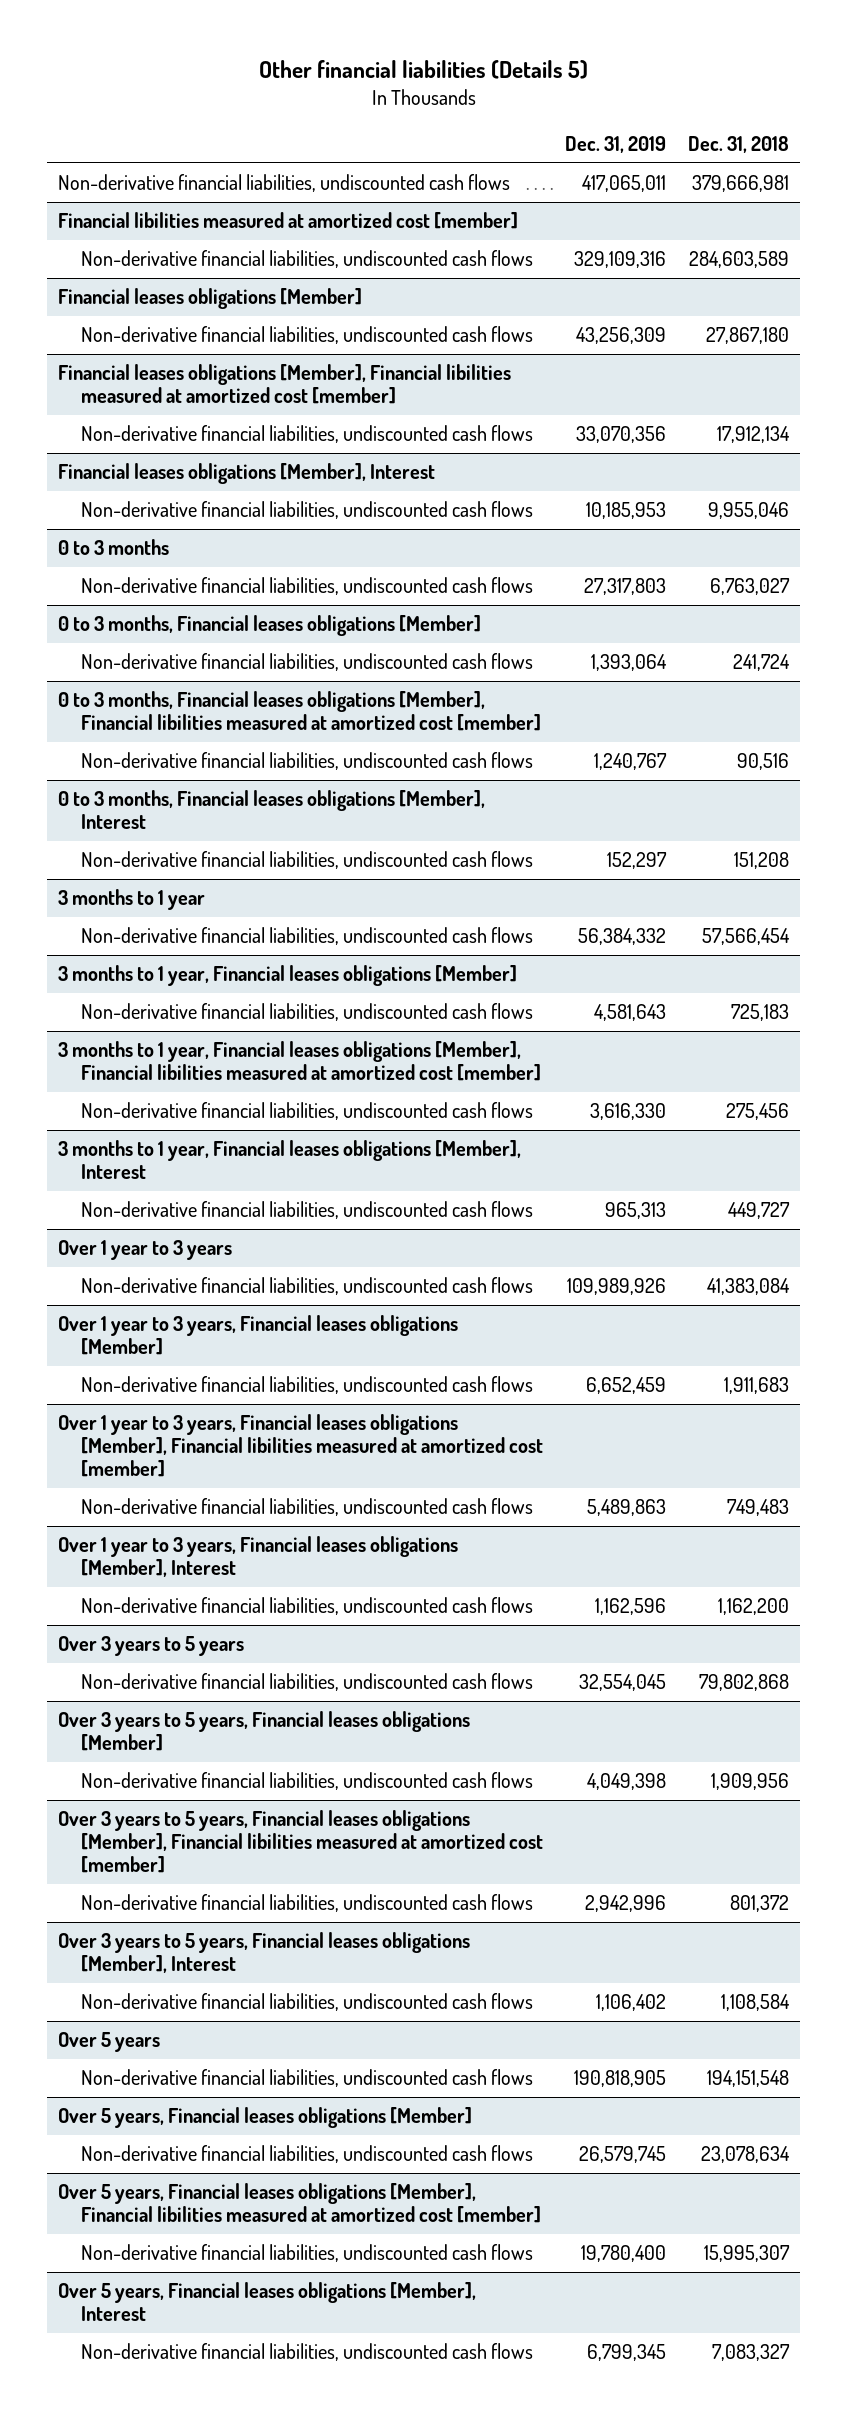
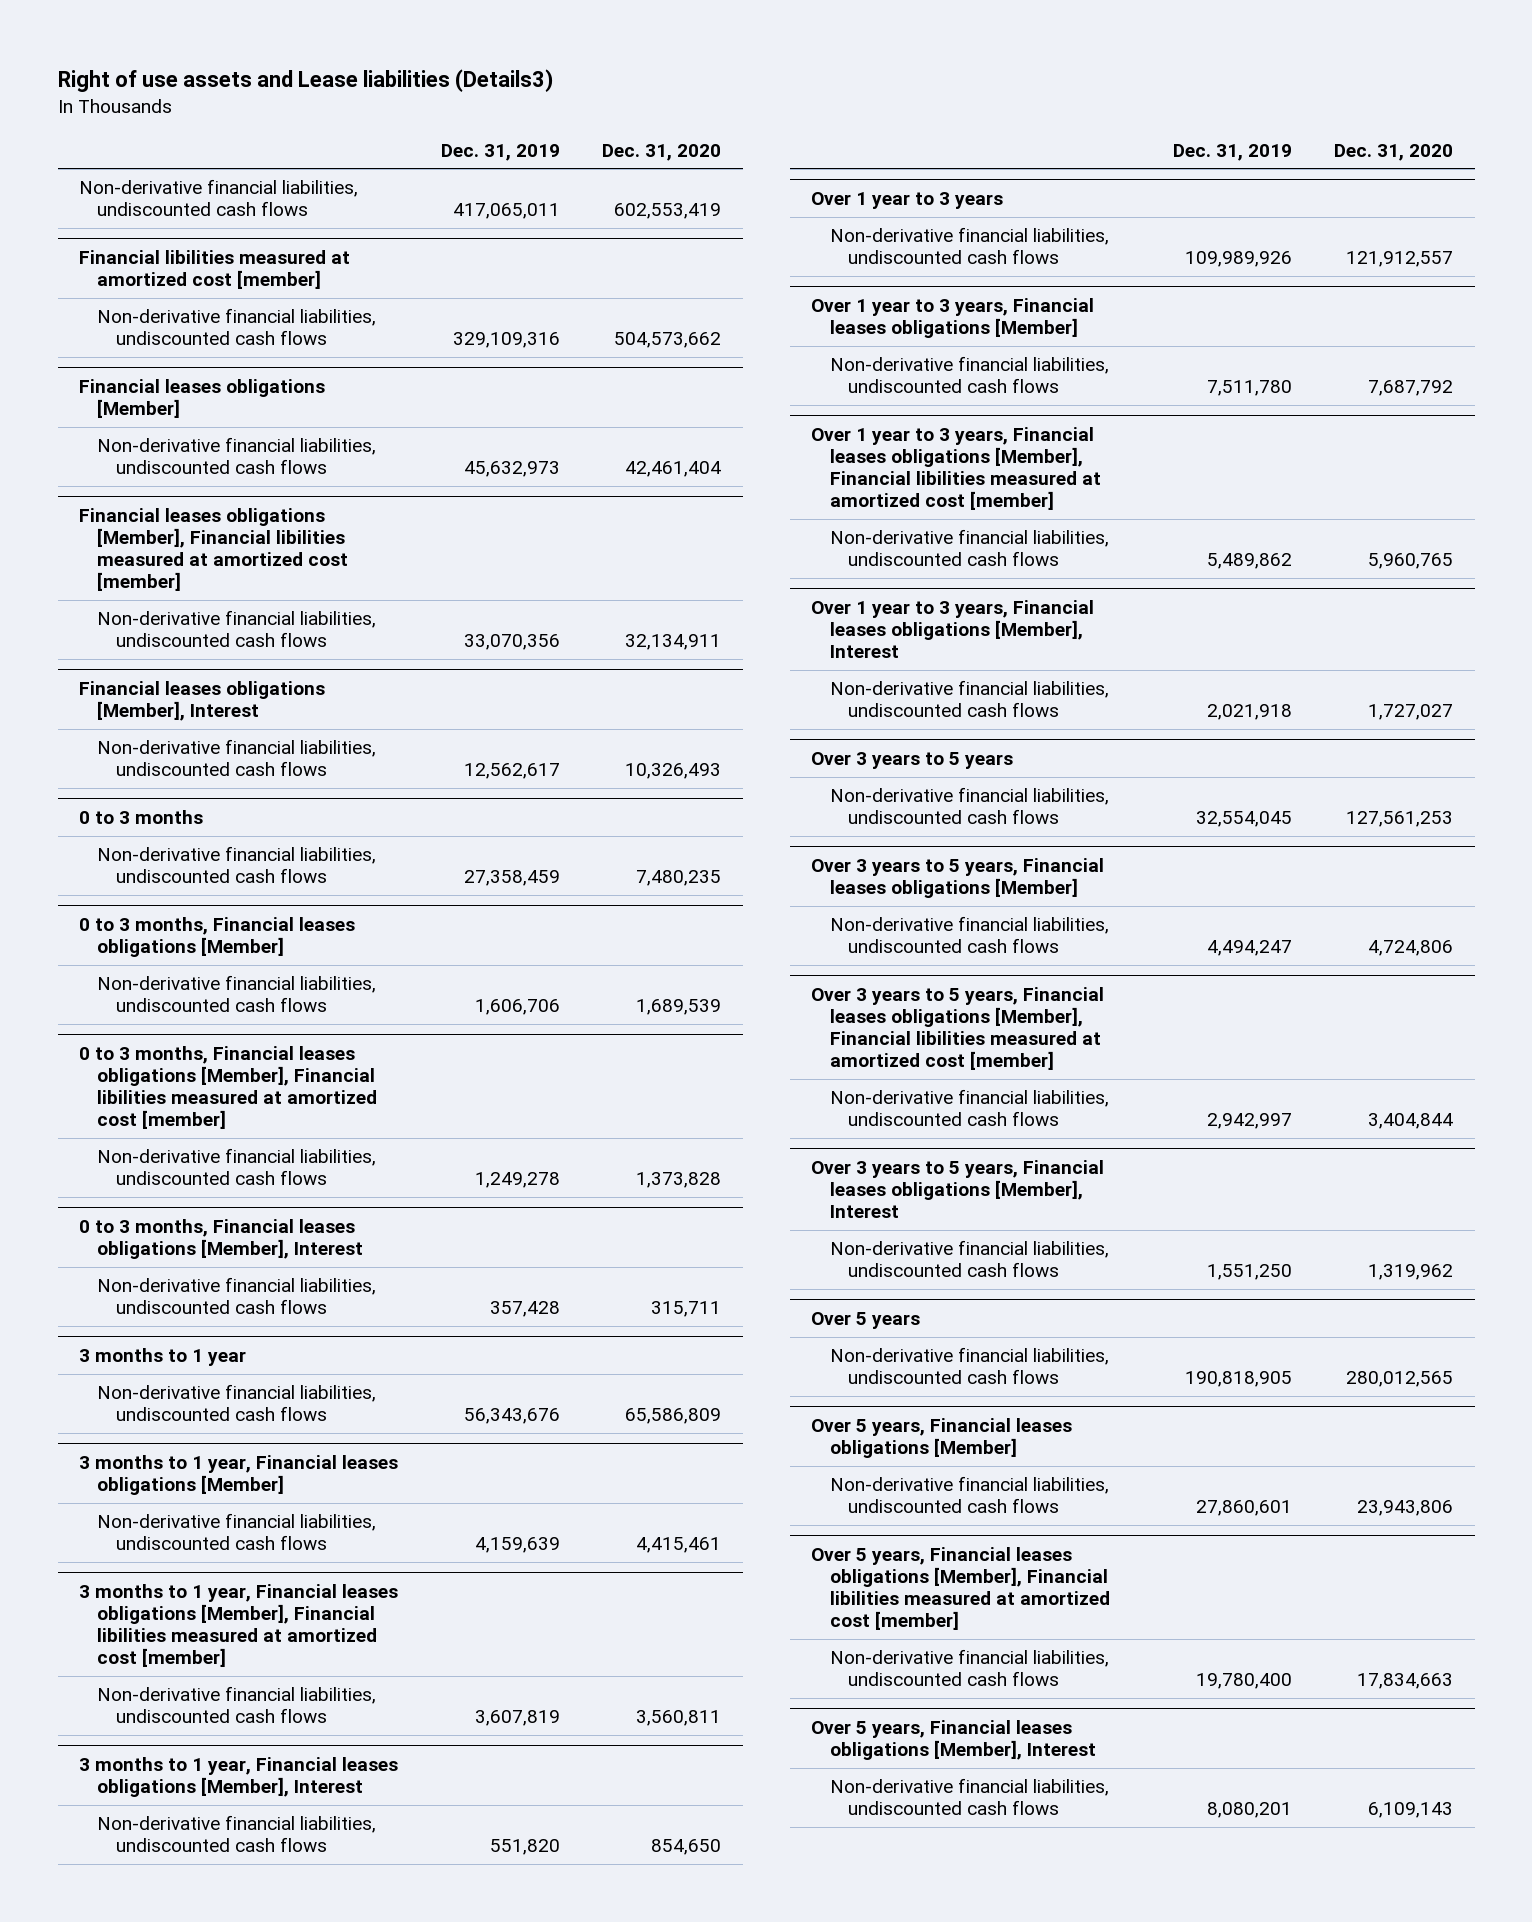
[258,59,588,79] Other financial liabilities (Details 5) -> [57,69,553,93] Right of use assets and Lease liabilities (Details3)
[688,136,790,154] Dec. 31, 2018 -> none
none -> [602,143,722,161] Dec. 31, 2020
[575,327,666,345] 43,256,309 -> [463,461,560,478] 45,632,973
[585,502,666,520] 10,185,953 -> [463,763,560,780] 12,562,617
[583,578,666,596] 27,317,803 -> [463,870,560,887] 27,358,459
[590,654,667,672] 1,393,064 -> [474,999,560,1016] 1,606,706
[593,753,667,771] 1,240,767 -> [474,1172,560,1189] 1,249,278
[606,852,667,870] 152,297 -> [489,1301,560,1318] 357,428
[577,928,666,946] 56,384,332 -> [463,1408,560,1425] 56,343,676
[593,1004,666,1022] 4,581,643 -> [474,1537,560,1554] 4,159,639
[589,1103,666,1121] 3,616,330 -> [474,1710,560,1727] 3,607,819
[604,1202,666,1220] 965,313 -> [489,1839,560,1856] 551,820
[585,1377,666,1395] 6,652,459 -> [1206,380,1292,397] 7,511,780
[586,1499,666,1517] 5,489,863 -> [1206,553,1292,570] 5,489,862
[594,1598,666,1616] 1,162,596 -> [1206,704,1292,721] 2,021,918
[586,1773,666,1791] 4,049,398 -> [1206,940,1292,957] 4,494,247
[584,1895,666,1913] 2,942,996 -> [1206,1113,1292,1130] 2,942,997
[595,1994,666,2012] 1,106,402 -> [1206,1264,1292,1281] 1,551,250
[578,2146,666,2164] 26,579,745 -> [1195,1500,1292,1517] 27,860,601
[586,2344,666,2362] 6,799,345 -> [1206,1802,1292,1819] 8,080,201

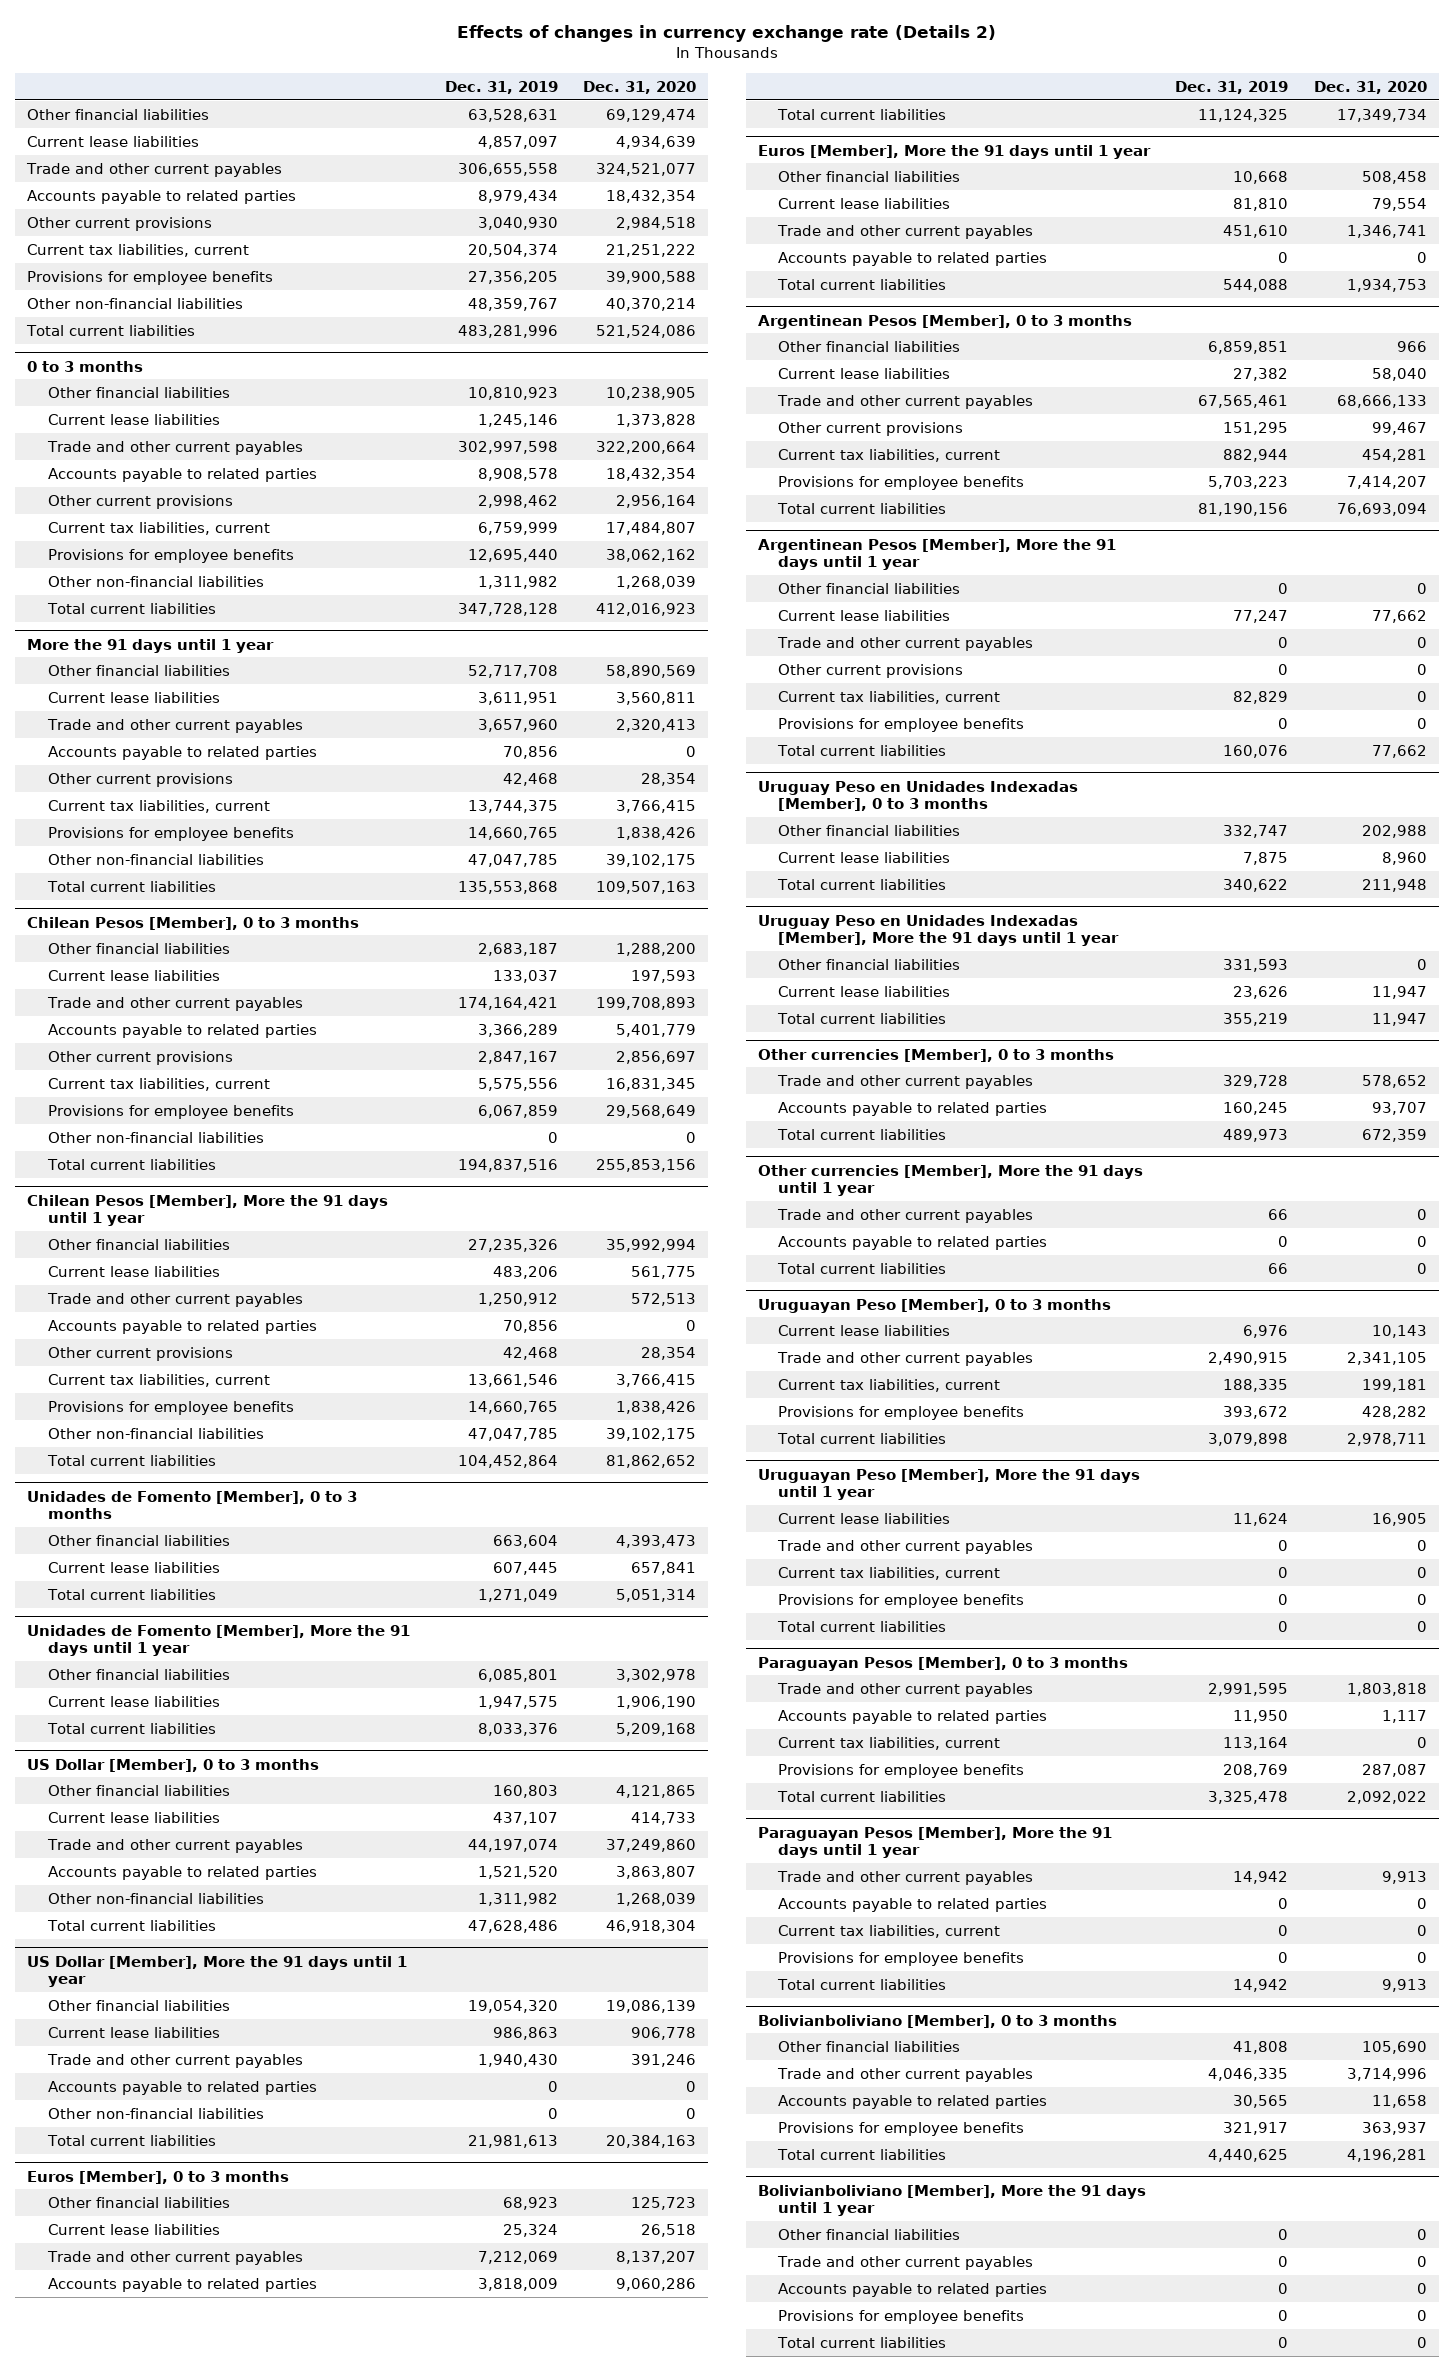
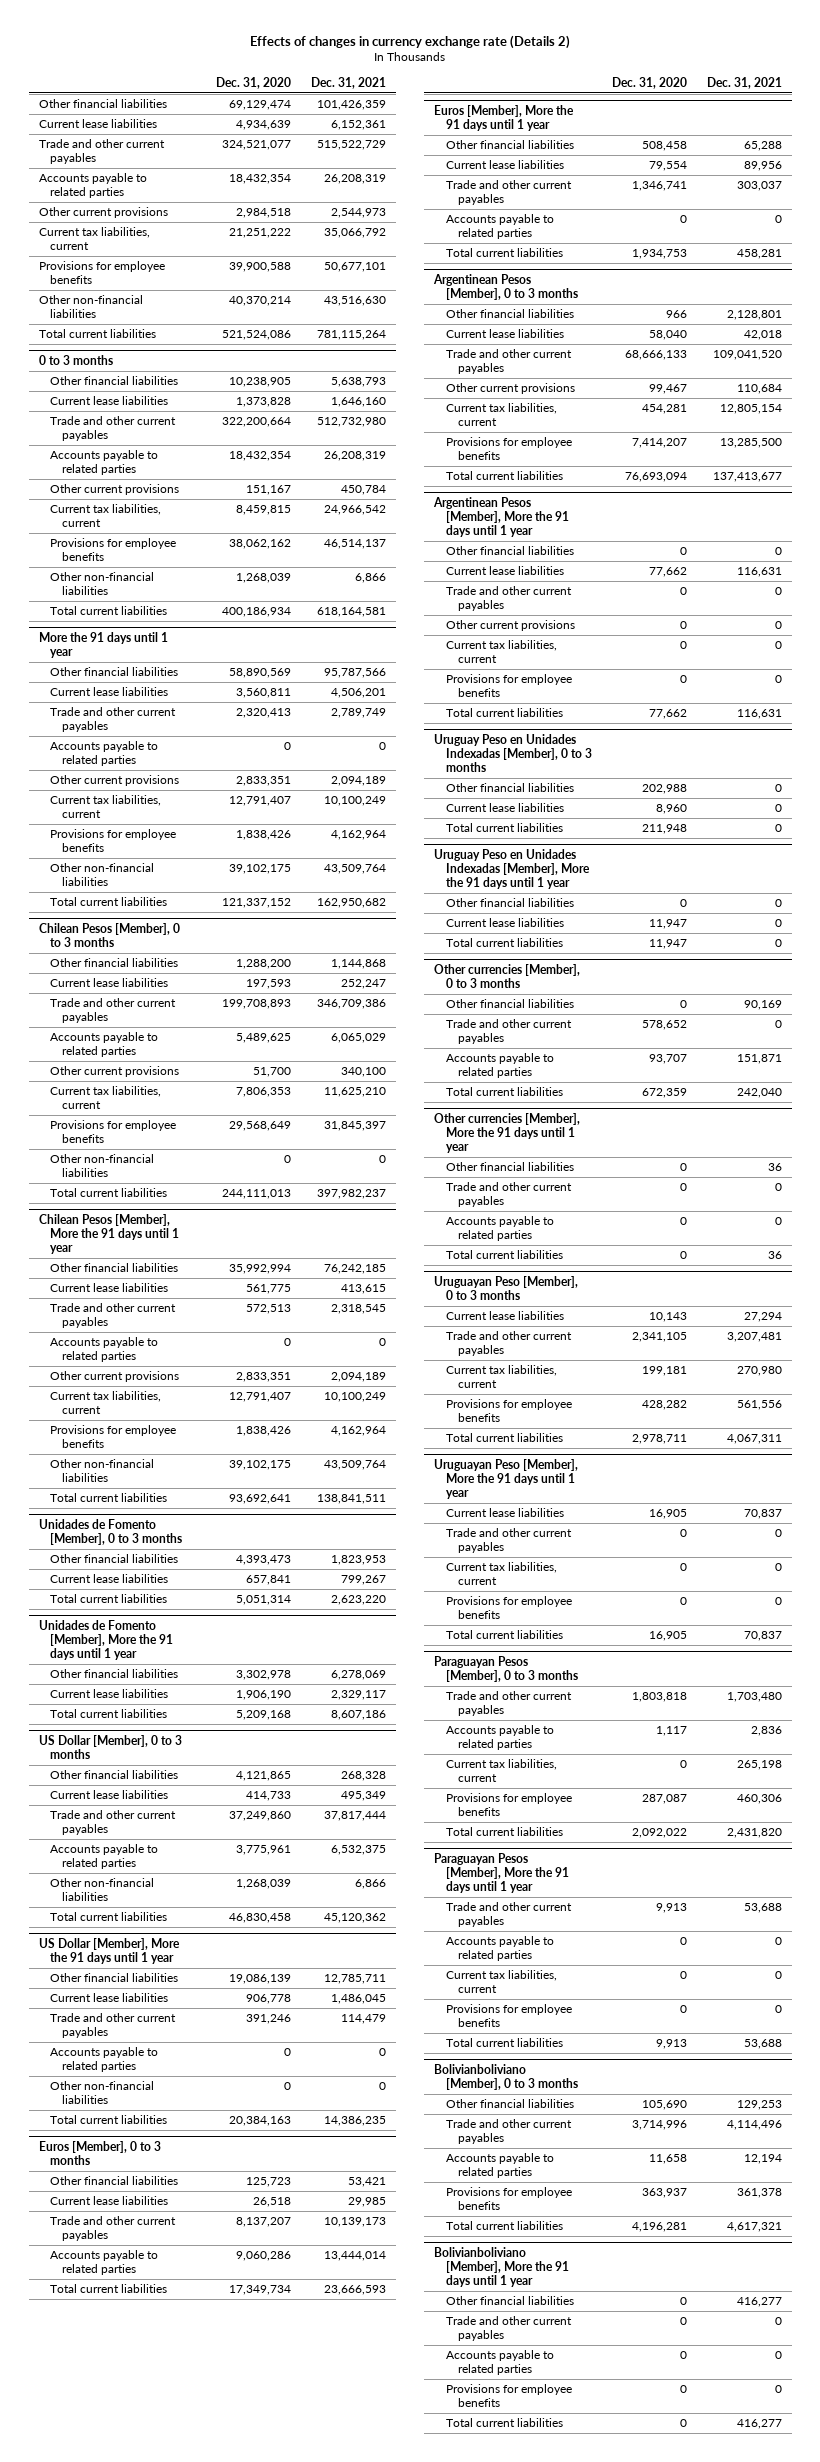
[444,80,558,94] Dec. 31, 2019 -> none
none -> [311,76,387,89] Dec. 31, 2021
[615,494,696,508] 2,956,164 -> [246,485,292,496] 151,167
[605,521,696,535] 17,484,807 -> [236,505,292,516] 8,459,815
[595,602,696,616] 412,016,923 -> [222,607,292,618] 400,186,934
[640,772,696,786] 28,354 -> [236,776,292,787] 2,833,351
[615,799,696,813] 3,766,415 -> [229,796,292,807] 12,791,407
[595,880,696,894] 109,507,163 -> [222,898,292,909] 121,337,152
[615,1023,696,1037] 5,401,779 -> [236,1033,292,1044] 5,489,625
[615,1050,696,1064] 2,856,697 -> [253,1067,292,1078] 51,700
[605,1077,696,1091] 16,831,345 -> [236,1087,292,1098] 7,806,353
[595,1158,696,1172] 255,853,156 -> [222,1189,292,1200] 244,111,013
[640,1346,696,1360] 28,354 -> [236,1372,292,1383] 2,833,351
[615,1373,696,1387] 3,766,415 -> [229,1392,292,1403] 12,791,407
[605,1454,696,1468] 81,862,652 -> [229,1494,292,1505] 93,692,641
[615,1865,696,1879] 3,863,807 -> [236,1845,292,1856] 3,775,961
[605,1919,696,1933] 46,918,304 -> [229,1913,292,1924] 46,830,458
none -> [446,999,575,1009] Other financial liabilities
none -> [446,1162,575,1172] Other financial liabilities
[1416,1620,1427,1632] 0 -> [648,1631,687,1642] 16,905

